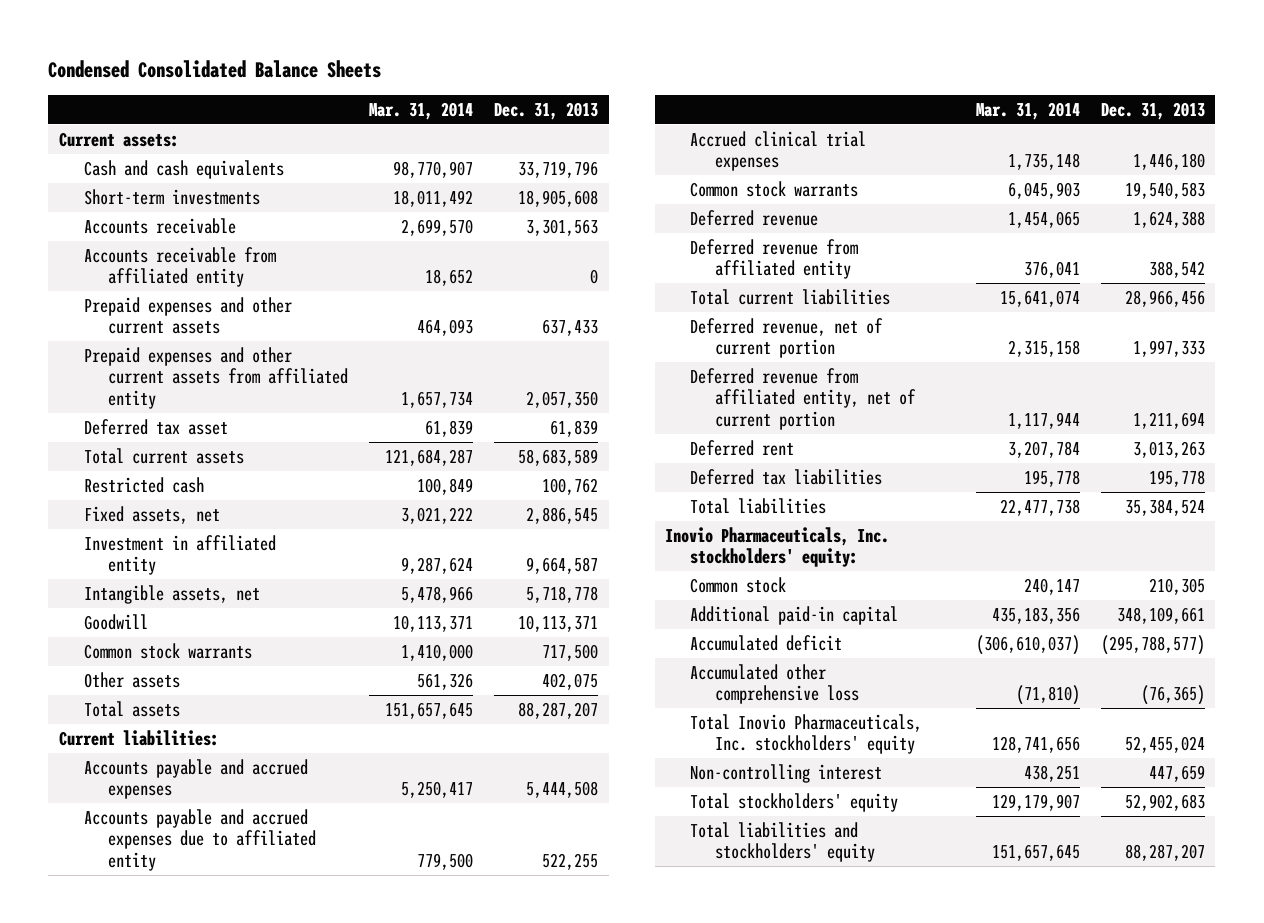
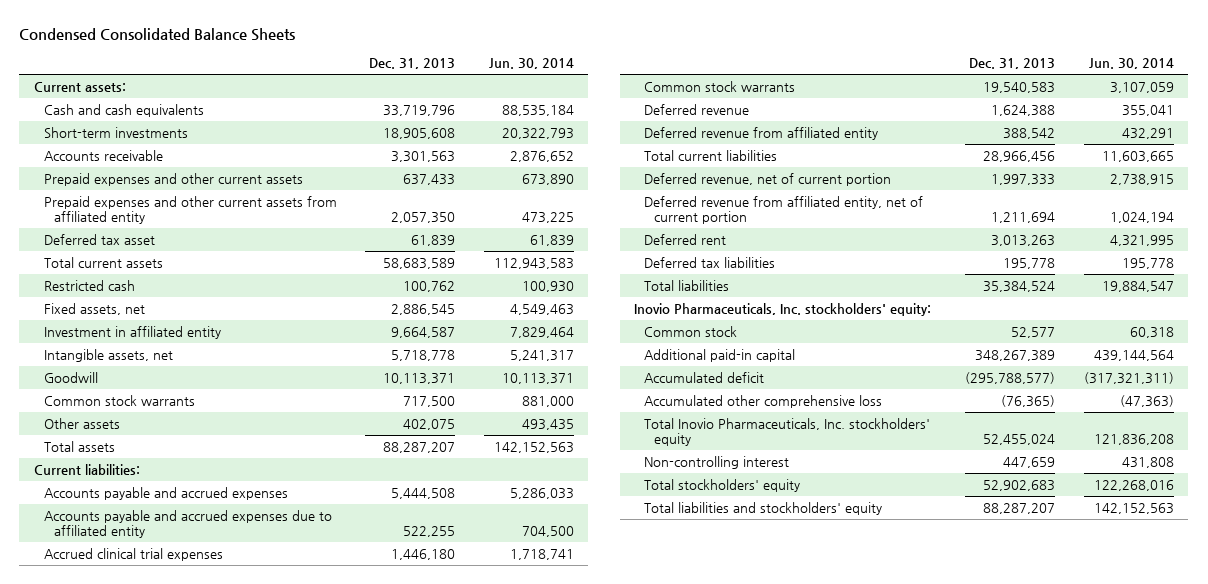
[369,102,474,121] Mar. 31, 2014 -> none
none -> [488,58,574,70] Jun. 30, 2014
[83,246,276,288] Accounts receivable from affiliated entity -> none
[1148,577,1205,595] 210,305 -> [1011,326,1056,338] 52,577
[1116,606,1205,624] 348,109,661 -> [975,349,1056,361] 348,267,389

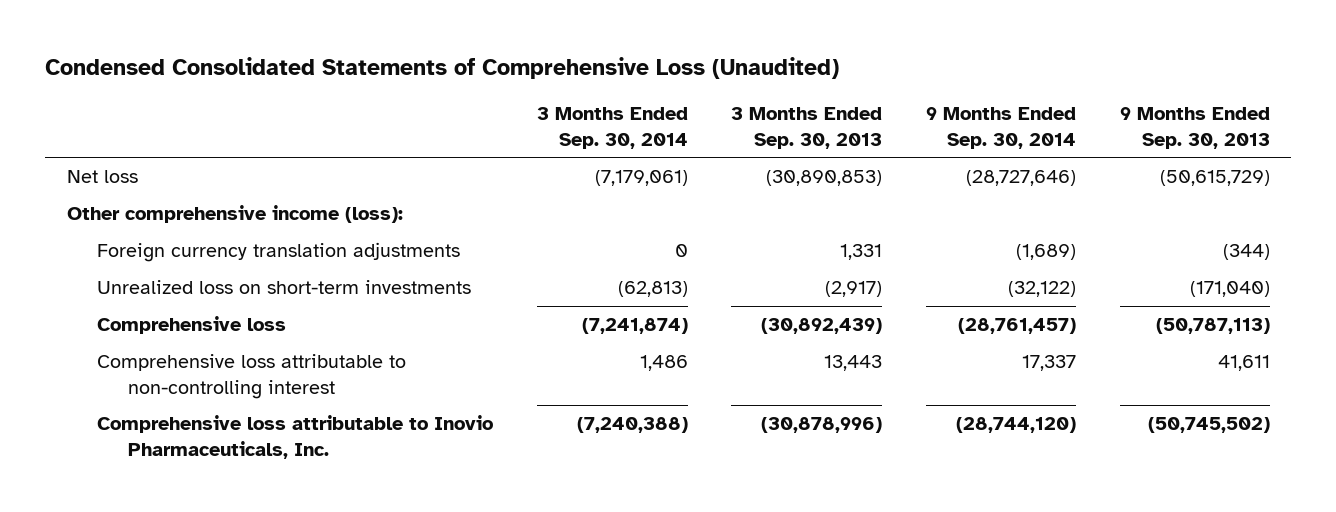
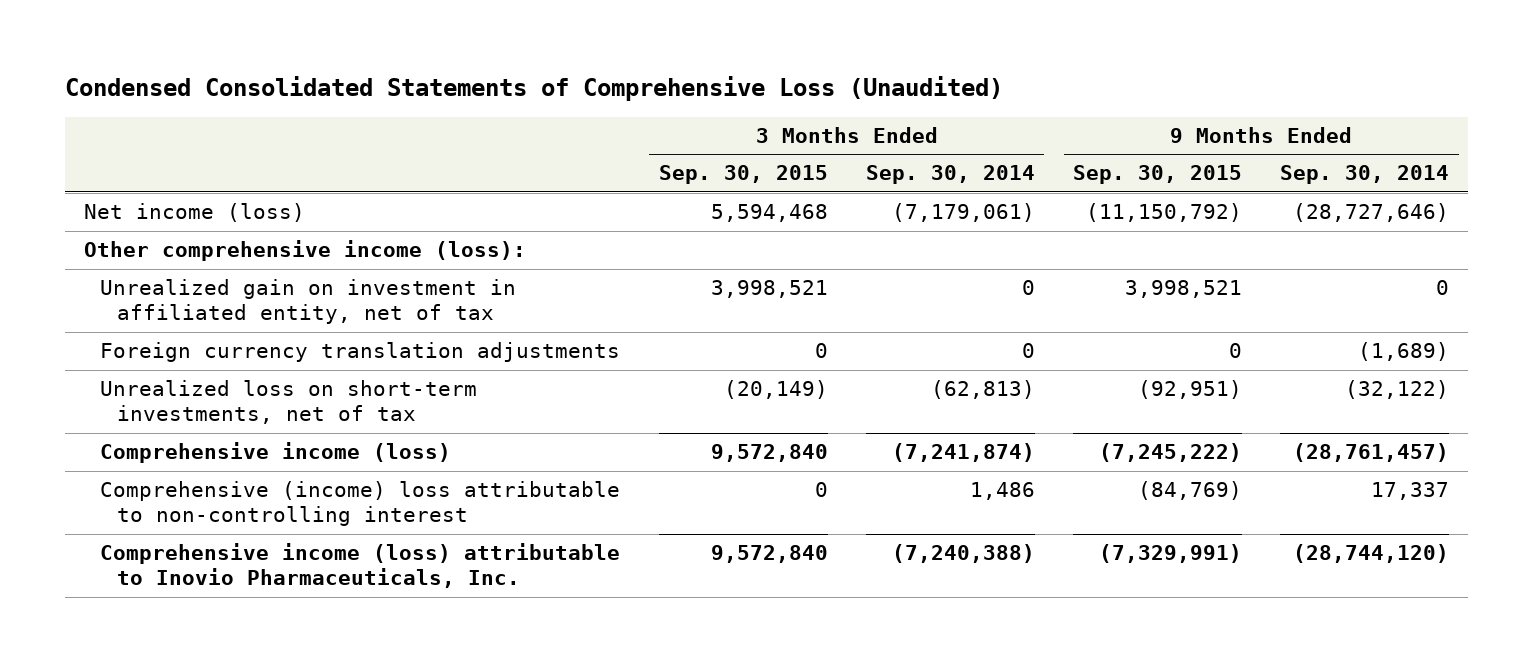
[731,107,883,149] 3 Months Ended Sep. 30, 2013 -> none
[1119,107,1270,149] 9 Months Ended Sep. 30, 2013 -> none
none -> [658,165,828,185] Sep. 30, 2015
none -> [1073,165,1243,185] Sep. 30, 2015
[66,170,138,184] Net loss -> [83,203,305,223] Net income (loss)
none -> [100,279,517,325] Unrealized gain on investment in affiliated entity, net of tax
[97,280,472,295] Unrealized loss on short-term investments -> [100,380,478,425] Unrealized loss on short-term investments, net of tax
[97,316,287,335] Comprehensive loss -> [100,442,452,464] Comprehensive income (loss)
[97,354,407,399] Comprehensive loss attributable to non-controlling interest -> [100,481,621,527] Comprehensive (income) loss attributable to non-controlling interest
[97,415,494,459] Comprehensive loss attributable to Inovio Pharmaceuticals, Inc. -> [100,543,621,589] Comprehensive income (loss) attributable to Inovio Pharmaceuticals, Inc.

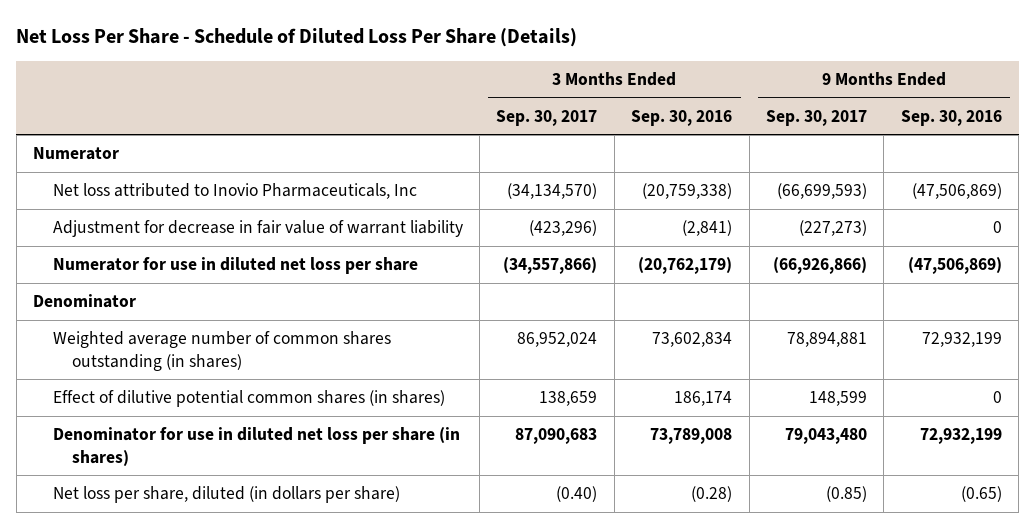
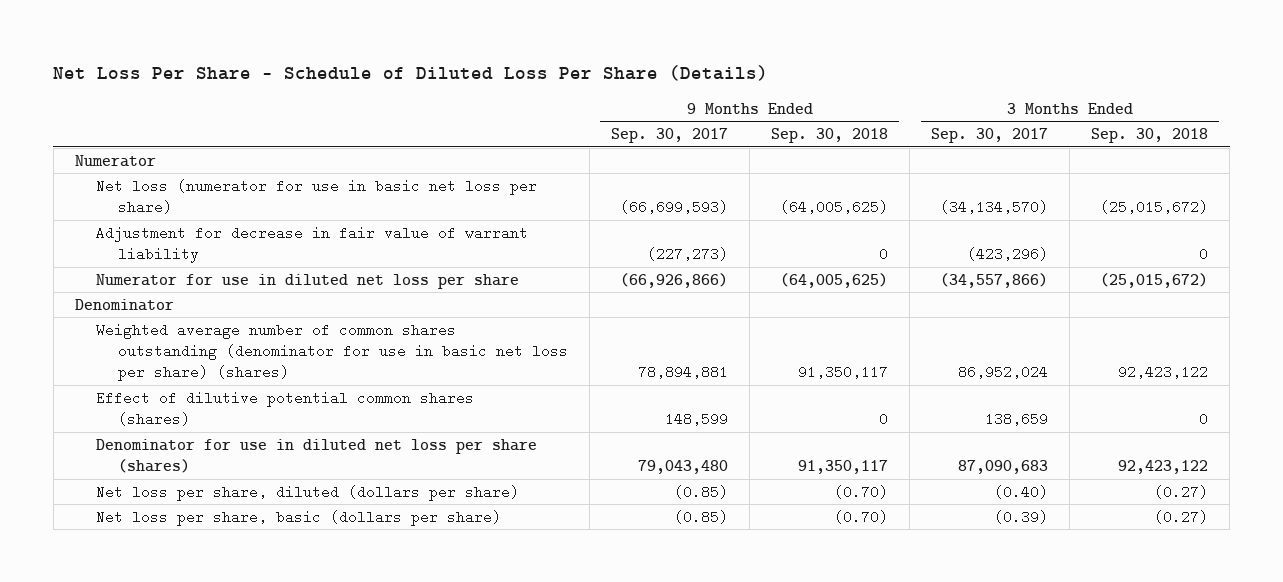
[631,109,733,126] Sep. 30, 2016 -> none
[900,109,1002,126] Sep. 30, 2016 -> none
none -> [771,128,889,144] Sep. 30, 2018
none -> [1091,128,1209,144] Sep. 30, 2018
[52,183,417,200] Net loss attributed to Inovio Pharmaceuticals, Inc -> [96,178,538,214] Net loss (numerator for use in basic net loss per share)
[52,331,391,371] Weighted average number of common shares outstanding (in shares) -> [96,322,569,382] Weighted average number of common shares outstanding (denominator for use in basic net loss per share) (shares)
[52,390,445,408] Effect of dilutive potential common shares (in shares) -> [96,390,475,426] Effect of dilutive potential common shares (shares)
[52,427,460,466] Denominator for use in diluted net loss per share (in shares) -> [96,438,538,473] Denominator for use in diluted net loss per share (shares)
[52,486,400,504] Net loss per share, diluted (in dollars per share) -> [96,484,520,501] Net loss per share, diluted (dollars per share)
none -> [96,509,502,526] Net loss per share, basic (dollars per share)

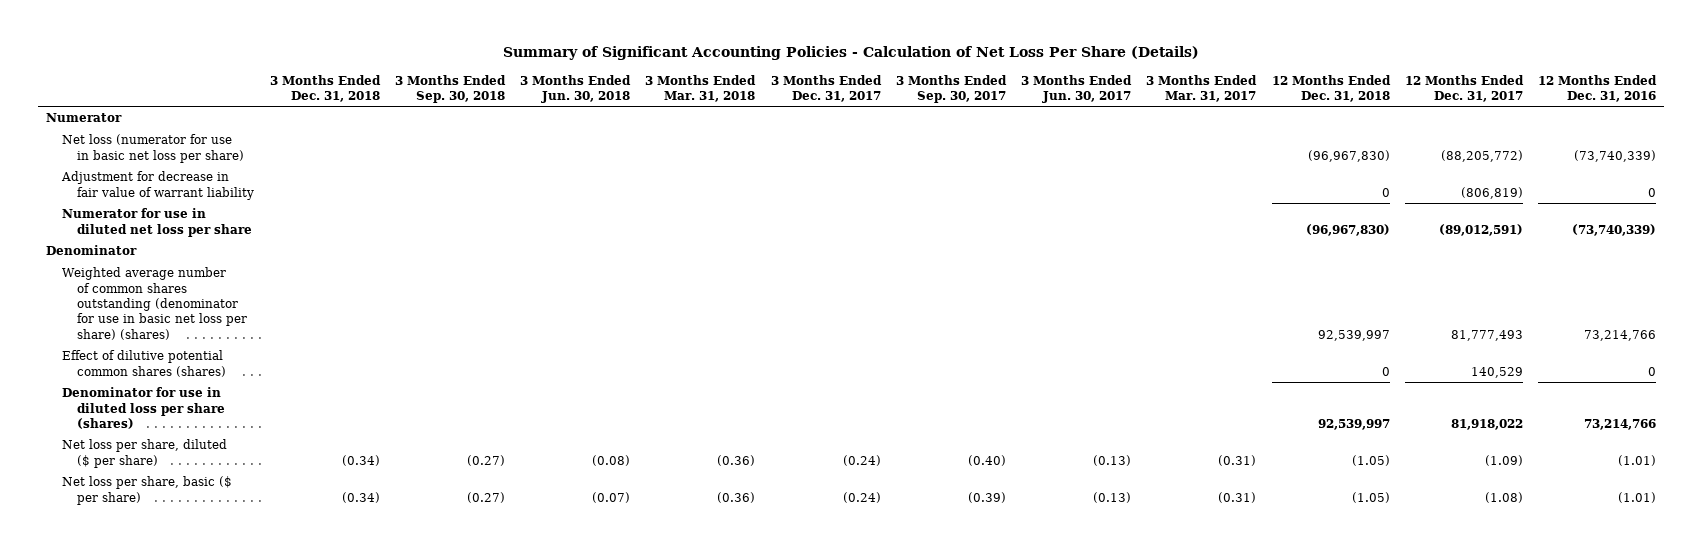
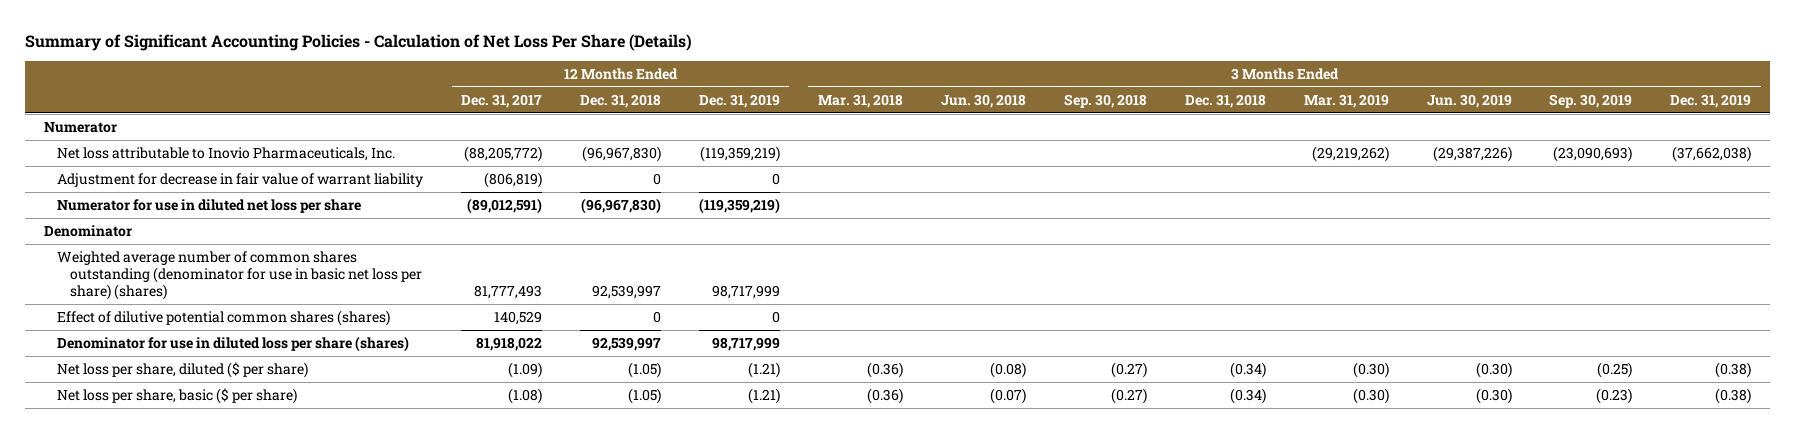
[770,74,882,102] 3 Months Ended Dec. 31, 2017 -> none
[895,74,1007,103] 3 Months Ended Sep. 30, 2017 -> none
[1021,74,1133,103] 3 Months Ended Jun. 30, 2017 -> none
[1146,74,1258,102] 3 Months Ended Mar. 31, 2017 -> none
[1538,74,1658,102] 12 Months Ended Dec. 31, 2016 -> none
none -> [698,93,780,108] Dec. 31, 2019
none -> [1303,93,1389,108] Mar. 31, 2019
none -> [1426,93,1512,108] Jun. 30, 2019
none -> [1549,93,1633,108] Sep. 30, 2019
none -> [1670,93,1752,108] Dec. 31, 2019
[61,134,245,163] Net loss (numerator for use in basic net loss per share) -> [57,146,396,161] Net loss attributable to Inovio Pharmaceuticals, Inc.

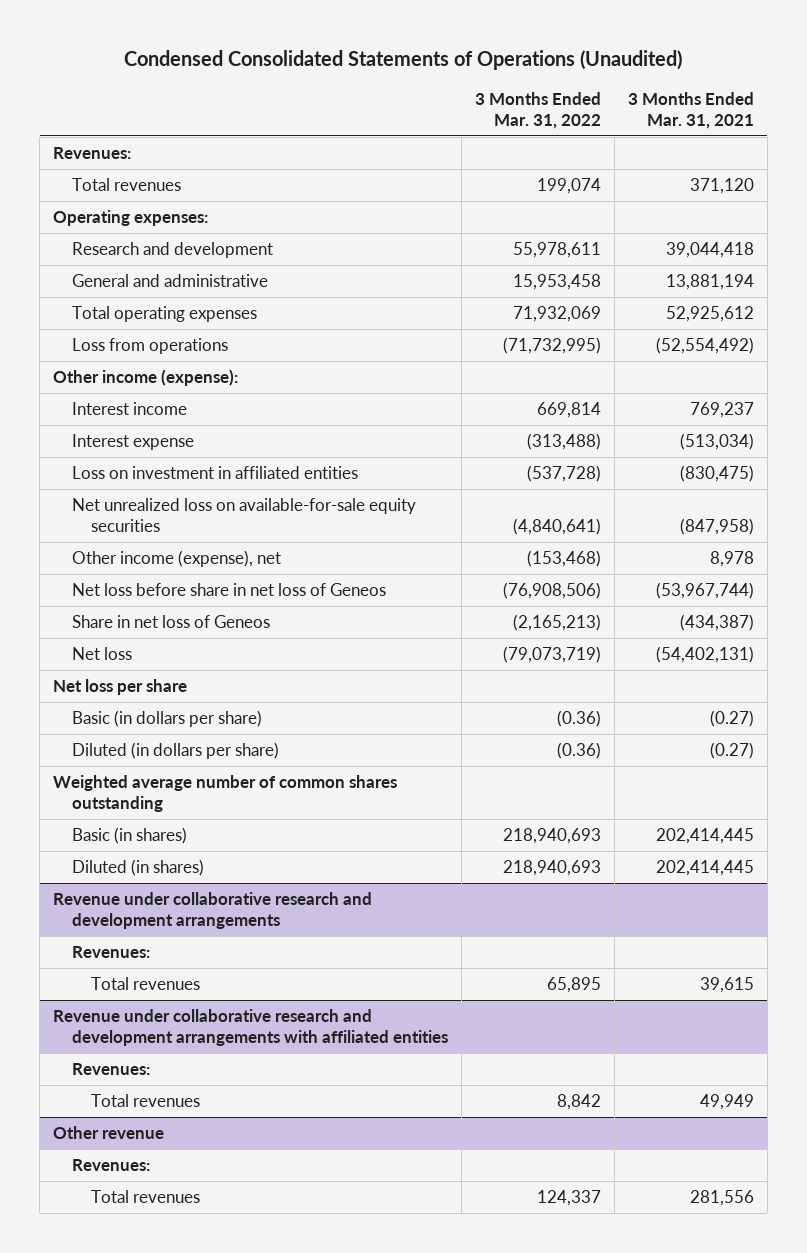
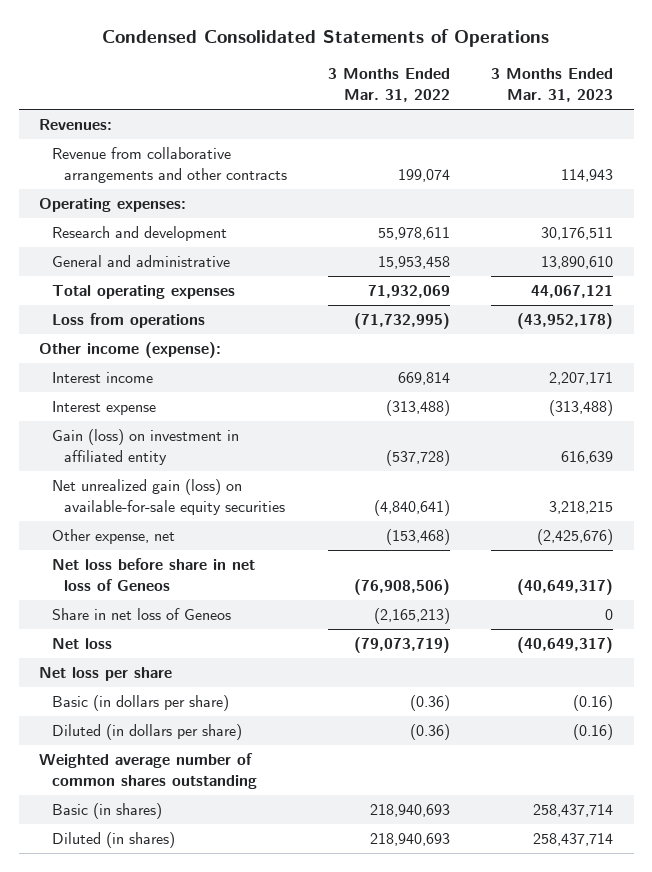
[124,49,683,70] Condensed Consolidated Statements of Operations (Unaudited) -> [102,29,550,48] Condensed Consolidated Statements of Operations
[627,92,754,129] 3 Months Ended Mar. 31, 2021 -> none
none -> [491,68,614,103] 3 Months Ended Mar. 31, 2023
[72,178,182,192] Total revenues -> [51,147,287,183] Revenue from collaborative arrangements and other contracts
[72,466,359,480] Loss on investment in affiliated entities -> [51,429,239,465] Gain (loss) on investment in affiliated entity
[72,498,417,532] Net unrealized loss on available-for-sale equity securities -> [51,479,285,515] Net unrealized gain (loss) on available-for-sale equity securities
[72,550,282,568] Other income (expense), net -> [51,529,175,545] Other expense, net
[53,892,373,929] Revenue under collaborative research and development arrangements -> none
[72,946,151,959] Revenues: -> none
[91,977,201,991] Total revenues -> none
[53,1009,449,1046] Revenue under collaborative research and development arrangements with affiliated entities -> none
[72,1063,151,1076] Revenues: -> none
[91,1094,201,1108] Total revenues -> none
[53,1126,165,1140] Other revenue -> none
[72,1159,151,1172] Revenues: -> none
[91,1190,201,1204] Total revenues -> none

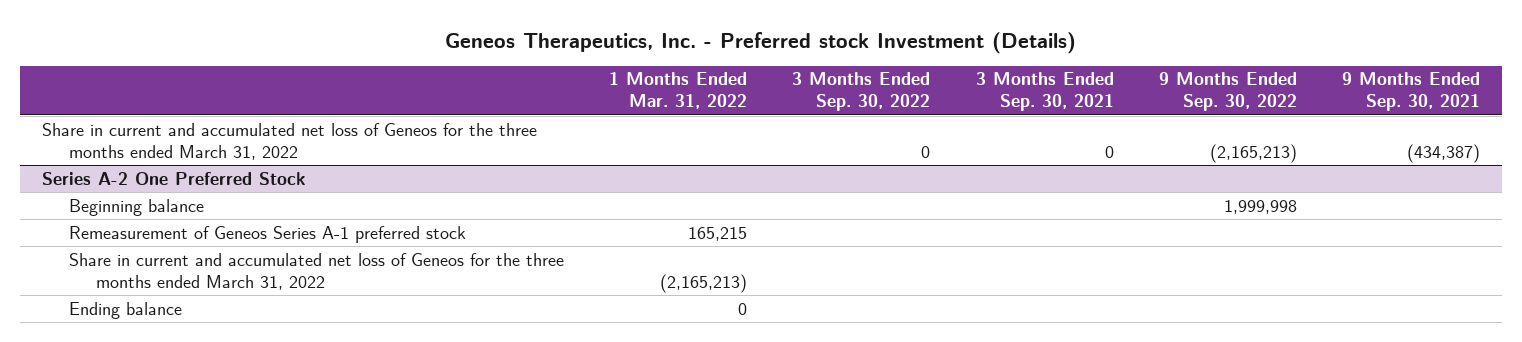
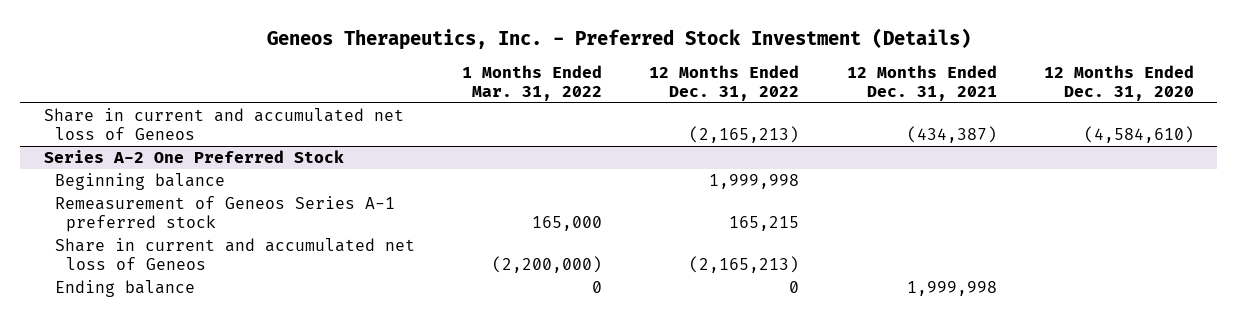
[444,31,1076,54] Geneos Therapeutics, Inc. - Preferred stock Investment (Details) -> [266,28,971,51] Geneos Therapeutics, Inc. - Preferred Stock Investment (Details)
[792,72,931,112] 3 Months Ended Sep. 30, 2022 -> none
[975,72,1114,112] 3 Months Ended Sep. 30, 2021 -> none
[1158,72,1297,112] 9 Months Ended Sep. 30, 2022 -> none
[1341,72,1480,112] 9 Months Ended Sep. 30, 2021 -> none
none -> [649,65,800,102] 12 Months Ended Dec. 31, 2022
none -> [846,65,997,102] 12 Months Ended Dec. 31, 2021
none -> [1043,65,1194,102] 12 Months Ended Dec. 31, 2020
[42,122,538,160] Share in current and accumulated net loss of Geneos for the three months ended March 31, 2022 -> [43,108,404,140] Share in current and accumulated net loss of Geneos
[688,226,748,241] 165,215 -> [532,215,603,231] 165,000
[69,252,565,290] Share in current and accumulated net loss of Geneos for the three months ended March 31, 2022 -> [55,238,416,270] Share in current and accumulated net loss of Geneos
[660,273,748,293] (2,165,213) -> [492,255,603,273] (2,200,000)

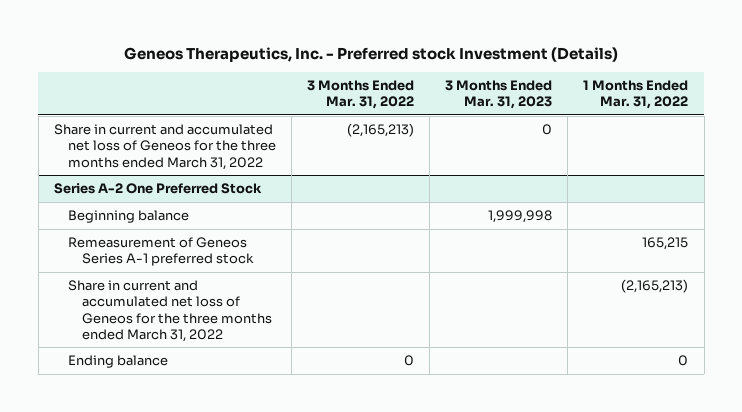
[266,28,971,51] Geneos Therapeutics, Inc. - Preferred Stock Investment (Details) -> [124,46,619,62] Geneos Therapeutics, Inc. - Preferred stock Investment (Details)
[649,65,800,102] 12 Months Ended Dec. 31, 2022 -> none
[846,65,997,102] 12 Months Ended Dec. 31, 2021 -> none
[1043,65,1194,102] 12 Months Ended Dec. 31, 2020 -> none
none -> [307,79,415,110] 3 Months Ended Mar. 31, 2022
none -> [445,79,553,110] 3 Months Ended Mar. 31, 2023
[43,108,404,140] Share in current and accumulated net loss of Geneos -> [53,124,276,170] Share in current and accumulated net loss of Geneos for the three months ended March 31, 2022
[532,215,603,231] 165,000 -> [642,237,689,251] 165,215
[55,238,416,270] Share in current and accumulated net loss of Geneos -> [67,280,272,342] Share in current and accumulated net loss of Geneos for the three months ended March 31, 2022
[492,255,603,273] (2,200,000) -> [621,279,689,294] (2,165,213)

